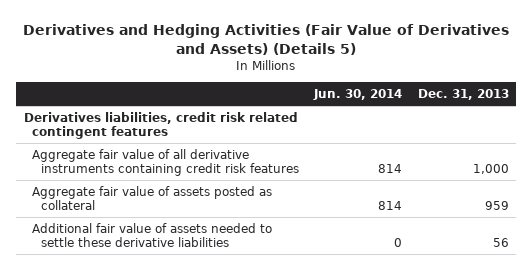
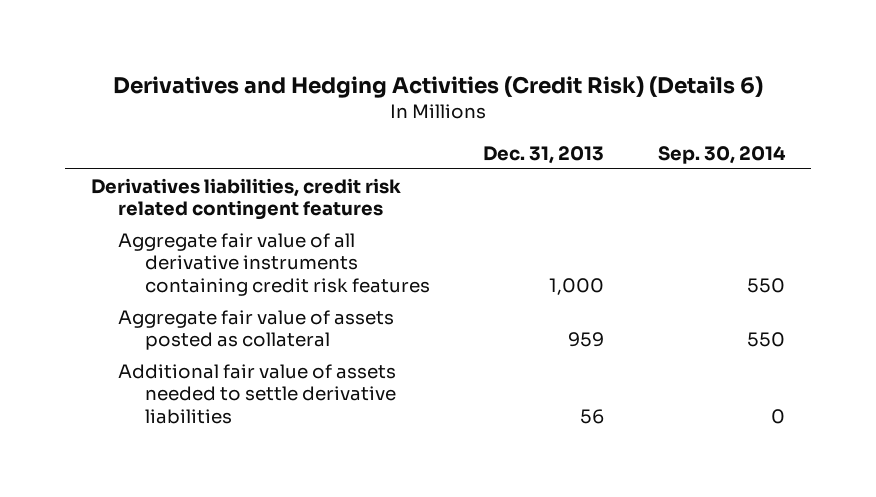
[23,23,510,55] Derivatives and Hedging Activities (Fair Value of Derivatives and Assets) (Details 5) -> [112,76,763,99] Derivatives and Hedging Activities (Credit Risk) (Details 6)
[313,89,403,101] Jun. 30, 2014 -> none
none -> [657,145,786,164] Sep. 30, 2014
[32,222,273,248] Additional fair value of assets needed to settle these derivative liabilities -> [118,363,397,424] Additional fair value of assets needed to settle derivative liabilities

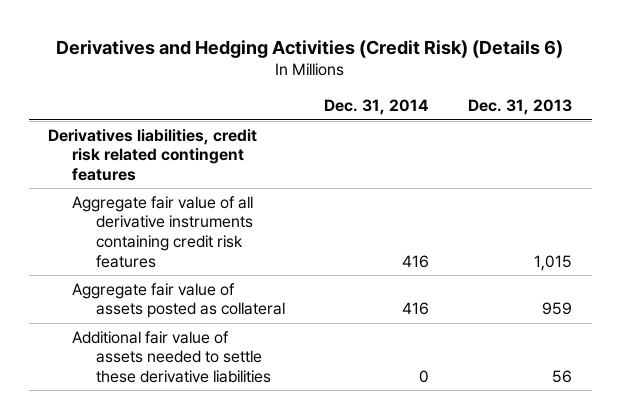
[657,145,786,164] Sep. 30, 2014 -> none
none -> [324,99,430,116] Dec. 31, 2014
[549,277,605,295] 1,000 -> [534,254,573,271] 1,015
[118,363,397,424] Additional fair value of assets needed to settle derivative liabilities -> [72,330,271,384] Additional fair value of assets needed to settle these derivative liabilities

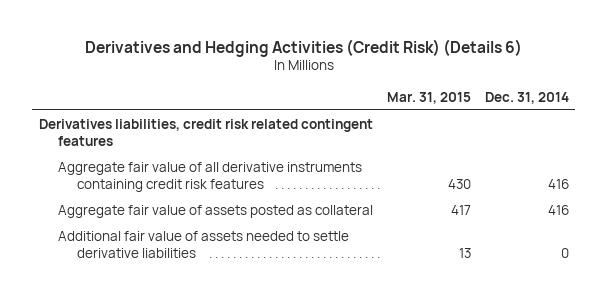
[468,99,573,116] Dec. 31, 2013 -> none
none -> [386,91,471,104] Mar. 31, 2015
[72,330,271,384] Additional fair value of assets needed to settle these derivative liabilities -> [57,230,349,259] Additional fair value of assets needed to settle derivative liabilities

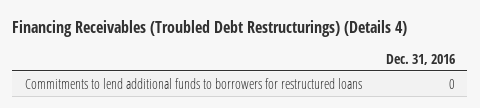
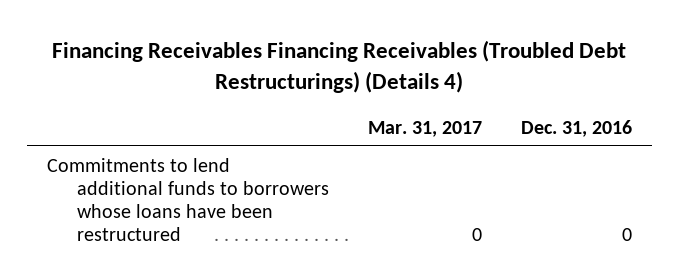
[12,20,408,38] Financing Receivables (Troubled Debt Restructurings) (Details 4) -> [52,39,627,93] Financing Receivables Financing Receivables (Troubled Debt Restructurings) (Details 4)
none -> [368,120,483,137] Mar. 31, 2017
[24,77,362,89] Commitments to lend additional funds to borrowers for restructured loans -> [46,157,330,241] Commitments to lend additional funds to borrowers whose loans have been restructured

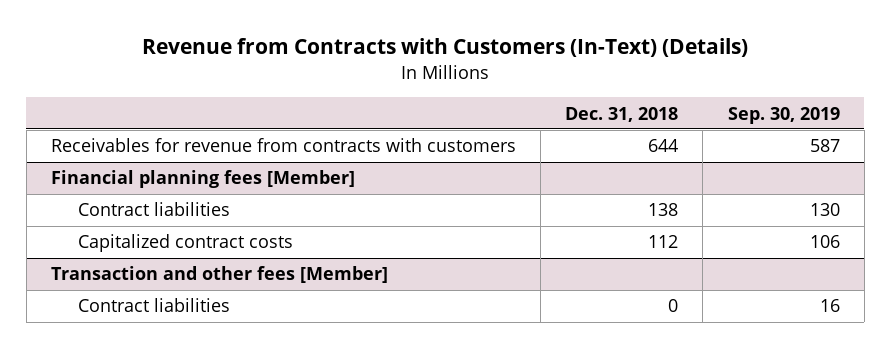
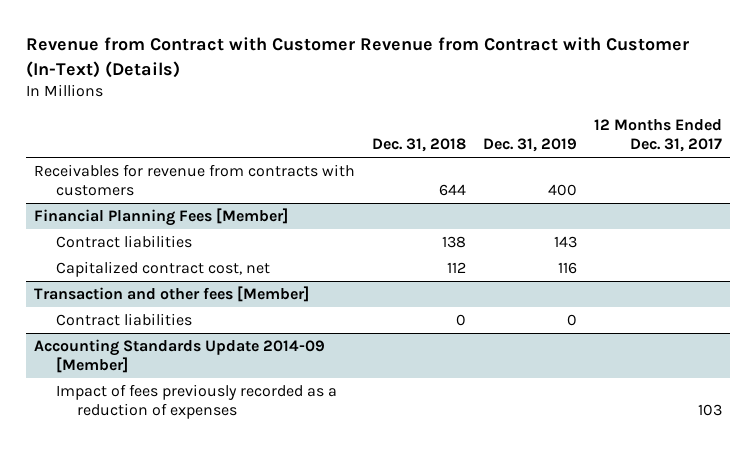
[142,38,749,58] Revenue from Contracts with Customers (In-Text) (Details) -> [25,37,689,78] Revenue from Contract with Customer Revenue from Contract with Customer (In-Text) (Details)
[727,106,840,124] Sep. 30, 2019 -> none
none -> [483,138,578,153] Dec. 31, 2019
none -> [593,118,722,153] 12 Months Ended Dec. 31, 2017
[50,170,355,189] Financial planning fees [Member] -> [34,207,289,226] Financial Planning Fees [Member]
[78,234,294,253] Capitalized contract costs -> [55,260,270,277] Capitalized contract cost, net
none -> [34,338,326,374] Accounting Standards Update 2014-09 [Member]
none -> [55,383,337,420] Impact of fees previously recorded as a reduction of expenses

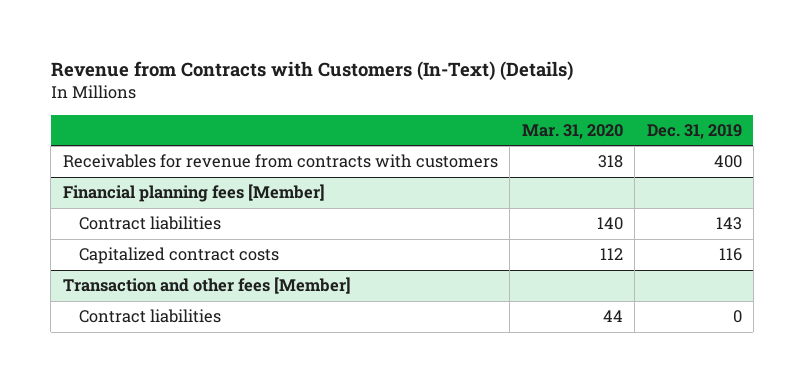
[25,37,689,78] Revenue from Contract with Customer Revenue from Contract with Customer (In-Text) (Details) -> [50,61,573,82] Revenue from Contracts with Customers (In-Text) (Details)
[372,138,467,153] Dec. 31, 2018 -> none
[593,118,722,153] 12 Months Ended Dec. 31, 2017 -> none
none -> [521,123,623,139] Mar. 31, 2020
[34,207,289,226] Financial Planning Fees [Member] -> [62,184,325,203] Financial planning fees [Member]
[55,260,270,277] Capitalized contract cost, net -> [79,247,280,265] Capitalized contract costs
[34,338,326,374] Accounting Standards Update 2014-09 [Member] -> none
[55,383,337,420] Impact of fees previously recorded as a reduction of expenses -> none

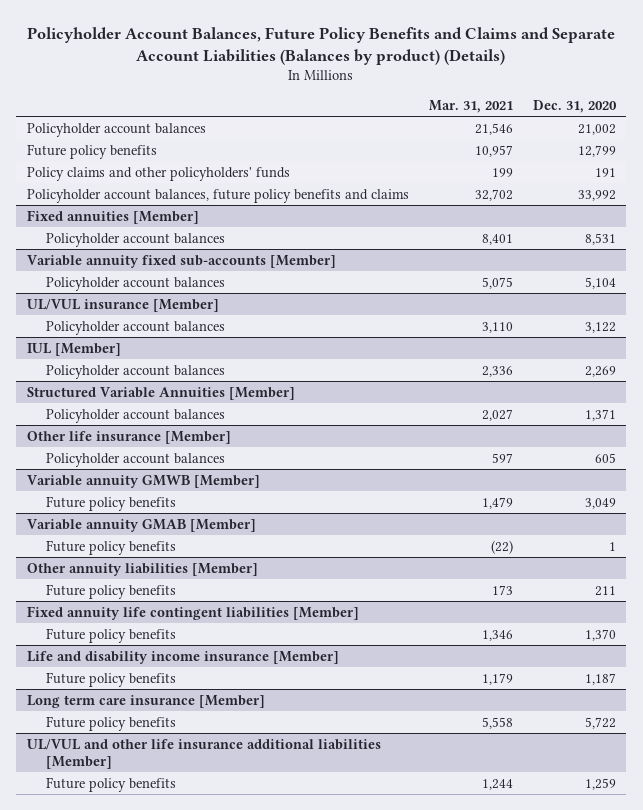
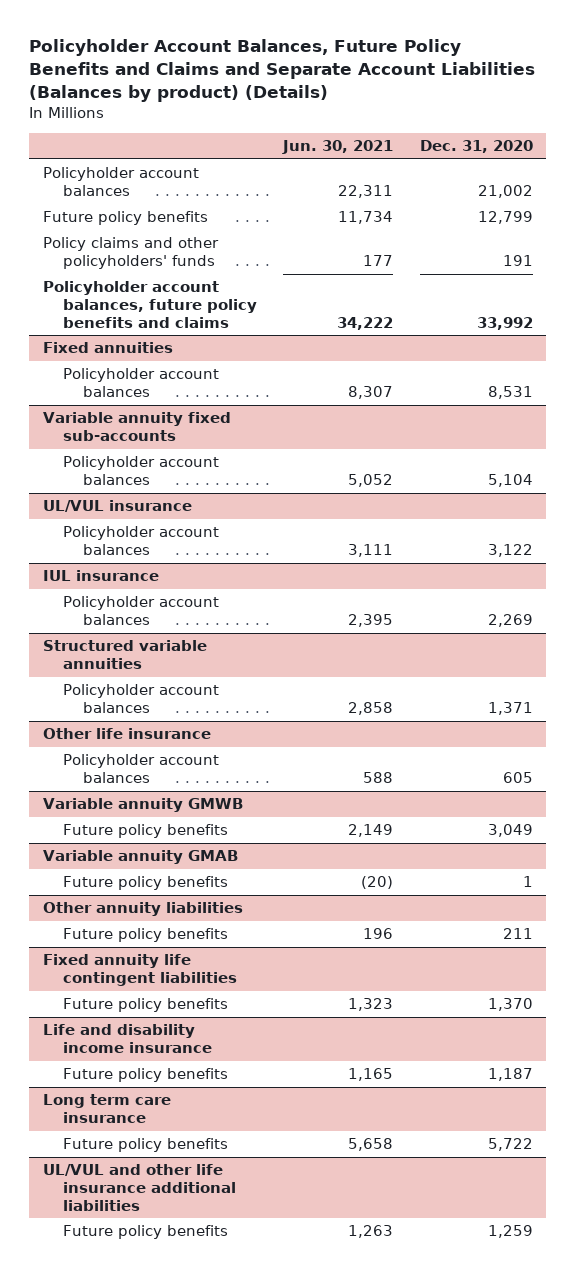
[428,99,513,113] Mar. 31, 2021 -> none
none -> [282,140,394,155] Jun. 30, 2021
[26,209,199,224] Fixed annuities [Member] -> [42,342,173,354] Fixed annuities
[26,254,336,268] Variable annuity fixed sub-accounts [Member] -> [42,412,231,441] Variable annuity fixed sub-accounts
[26,298,219,312] UL/VUL insurance [Member] -> [42,500,192,513] UL/VUL insurance
[26,342,121,356] IUL [Member] -> [42,570,159,582] IUL insurance
[26,386,295,400] Structured Variable Annuities [Member] -> [42,640,207,669] Structured variable annuities
[26,430,231,444] Other life insurance [Member] -> [42,728,211,740] Other life insurance
[26,474,260,488] Variable annuity GMWB [Member] -> [42,798,243,813] Variable annuity GMWB
[26,518,256,532] Variable annuity GMAB [Member] -> [42,850,238,865] Variable annuity GMAB
[26,562,258,576] Other annuity liabilities [Member] -> [42,902,243,917] Other annuity liabilities
[26,605,359,620] Fixed annuity life contingent liabilities [Member] -> [42,954,237,986] Fixed annuity life contingent liabilities
[26,650,339,664] Life and disability income insurance [Member] -> [42,1024,212,1053] Life and disability income insurance
[26,694,265,708] Long term care insurance [Member] -> [42,1094,171,1123] Long term care insurance
[26,738,381,769] UL/VUL and other life insurance additional liabilities [Member] -> [42,1164,236,1211] UL/VUL and other life insurance additional liabilities

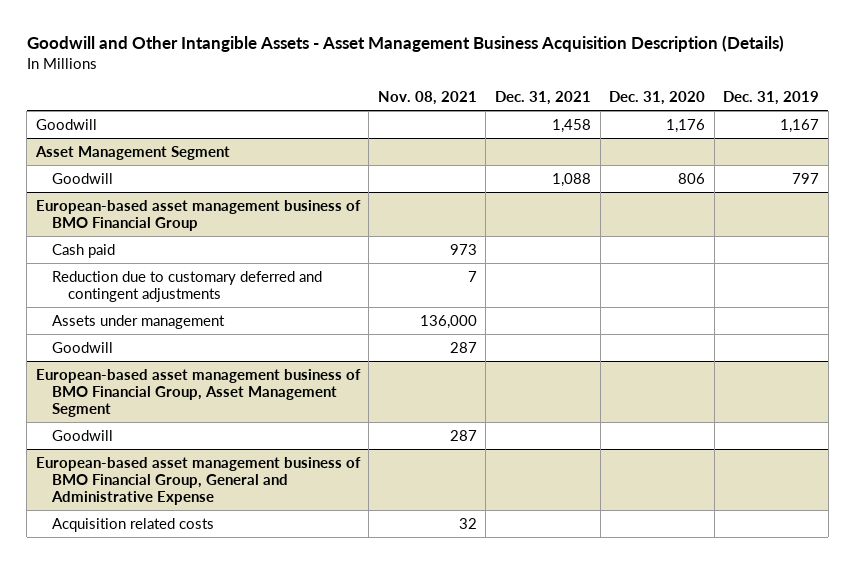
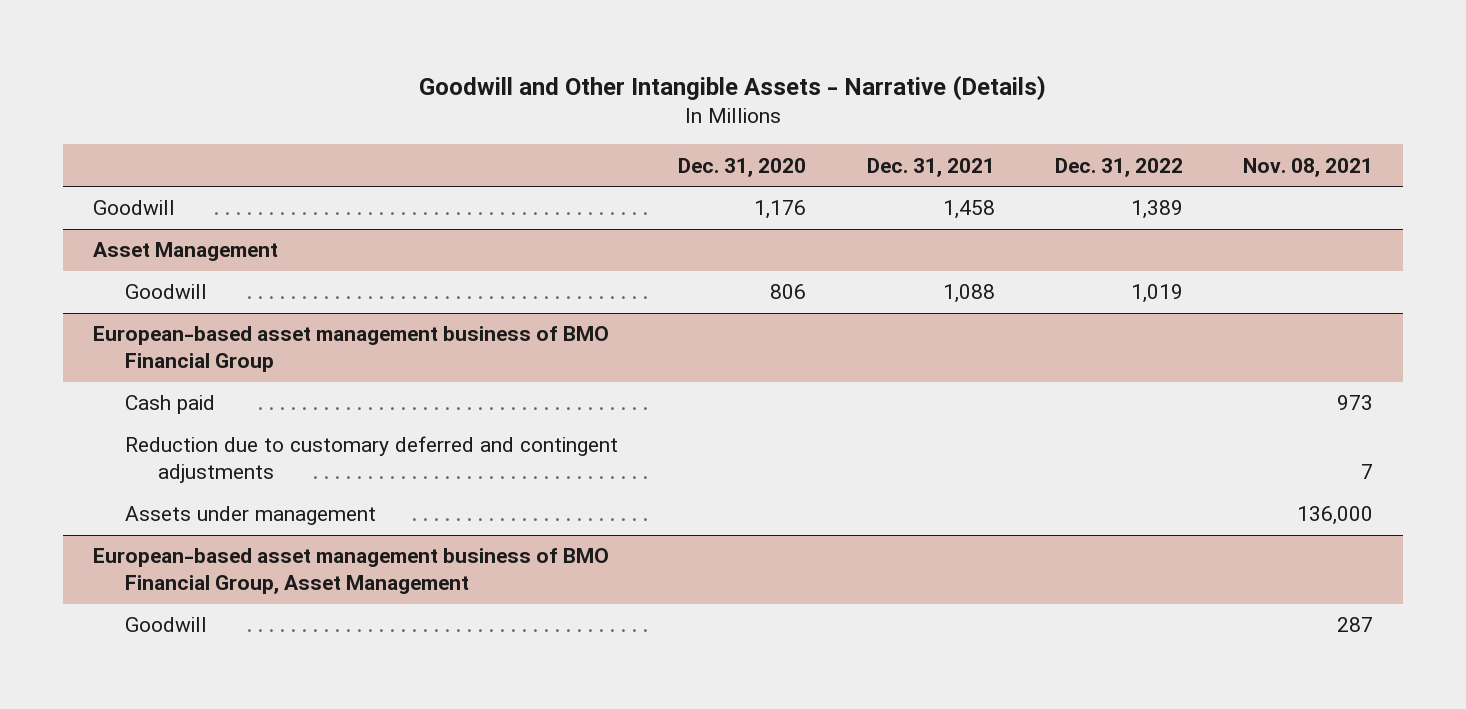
[26,35,784,53] Goodwill and Other Intangible Assets - Asset Management Business Acquisition Description (Details) -> [419,75,1047,102] Goodwill and Other Intangible Assets - Narrative (Details)
[723,91,820,106] Dec. 31, 2019 -> none
none -> [1055,157,1184,177] Dec. 31, 2022
[34,145,230,160] Asset Management Segment -> [92,242,278,262] Asset Management
[51,341,113,353] Goodwill -> none
[35,368,361,417] European-based asset management business of BMO Financial Group, Asset Management Segment -> [92,548,609,595] European-based asset management business of BMO Financial Group, Asset Management
[35,456,361,505] European-based asset management business of BMO Financial Group, General and Administrative Expense -> none
[51,517,214,532] Acquisition related costs -> none

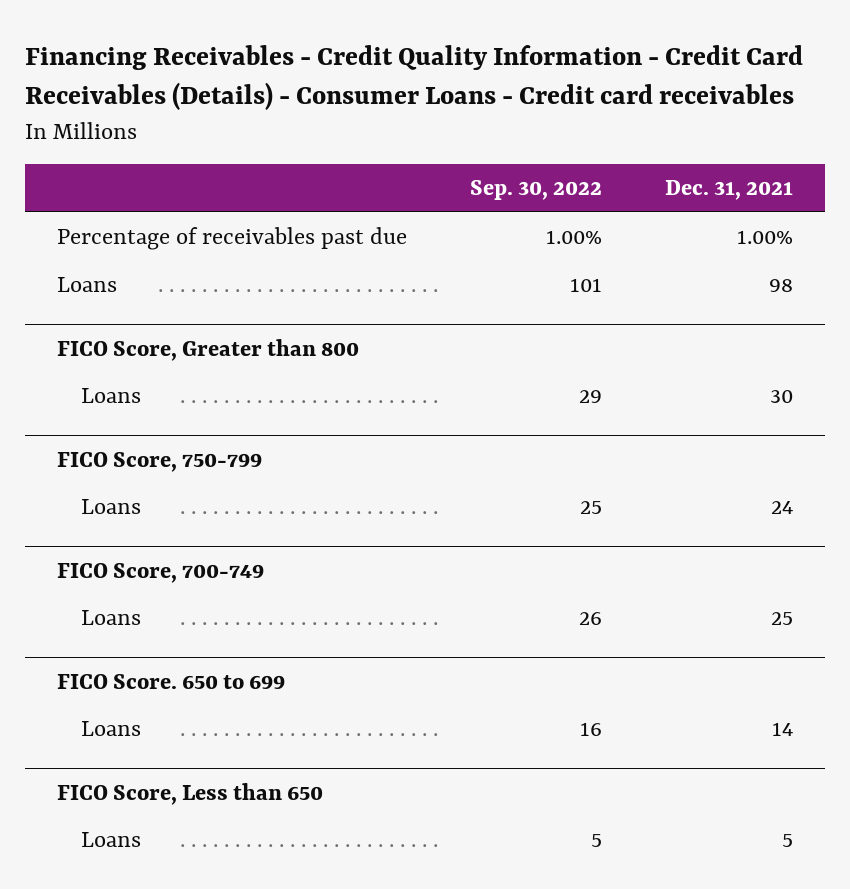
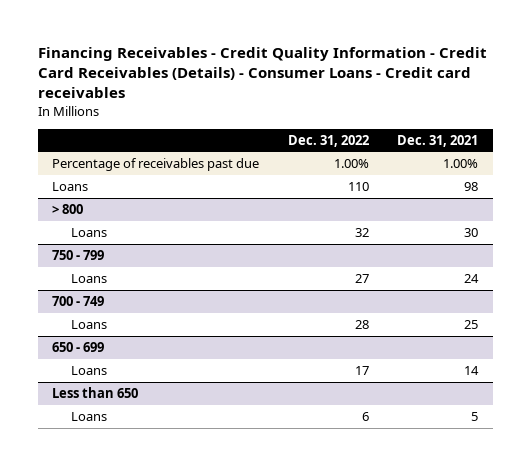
[469,180,602,201] Sep. 30, 2022 -> none
none -> [287,134,369,147] Dec. 31, 2022
[56,338,359,361] FICO Score, Greater than 800 -> [52,204,84,215] > 800
[56,451,262,472] FICO Score, 750-799 -> [52,250,105,261] 750 - 799
[56,562,264,583] FICO Score, 700-749 -> [52,296,105,307] 700 - 749
[56,673,285,689] FICO Score. 650 to 699 -> [52,342,105,353] 650 - 699
[56,782,323,805] FICO Score, Less than 650 -> [52,387,139,399] Less than 650

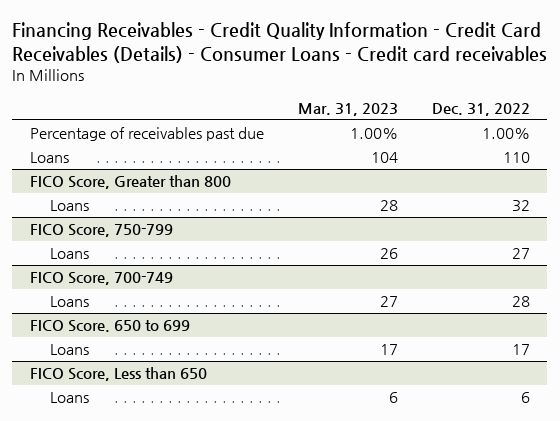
[397,134,479,147] Dec. 31, 2021 -> none
none -> [297,102,398,116] Mar. 31, 2023
[52,204,84,215] > 800 -> [29,175,231,190] FICO Score, Greater than 800
[52,250,105,261] 750 - 799 -> [29,224,173,238] FICO Score, 750-799
[52,296,105,307] 700 - 749 -> [29,272,173,286] FICO Score, 700-749
[52,342,105,353] 650 - 699 -> [29,320,190,333] FICO Score. 650 to 699
[52,387,139,399] Less than 650 -> [29,367,207,382] FICO Score, Less than 650

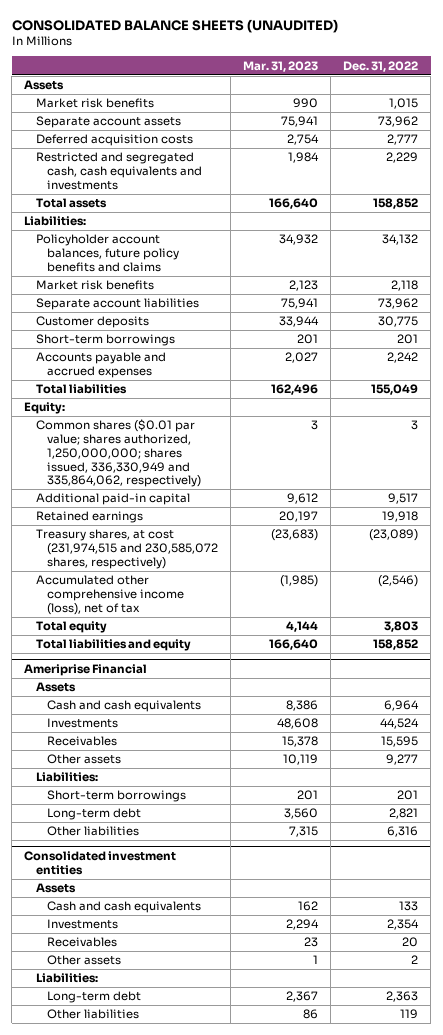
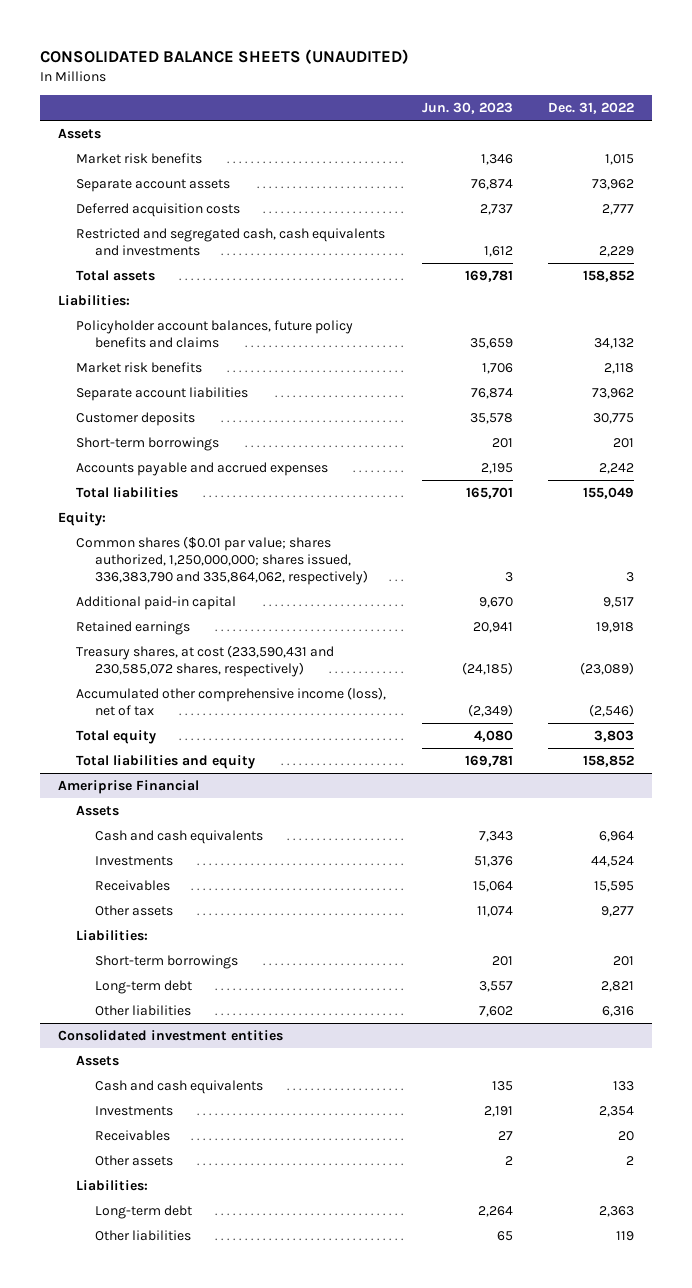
[243,60,319,72] Mar. 31, 2023 -> none
none -> [421,102,513,115] Jun. 30, 2023
[35,419,202,488] Common shares ($0.01 par value; shares authorized, 1,250,000,000; shares issued, 336,330,949 and 335,864,062, respectively) -> [76,535,368,586] Common shares ($0.01 par value; shares authorized, 1,250,000,000; shares issued, 336,383,790 and 335,864,062, respectively)
[35,529,219,569] Treasury shares, at cost (231,974,515 and 230,585,072 shares, respectively) -> [76,644,335,678] Treasury shares, at cost (233,590,431 and 230,585,072 shares, respectively)

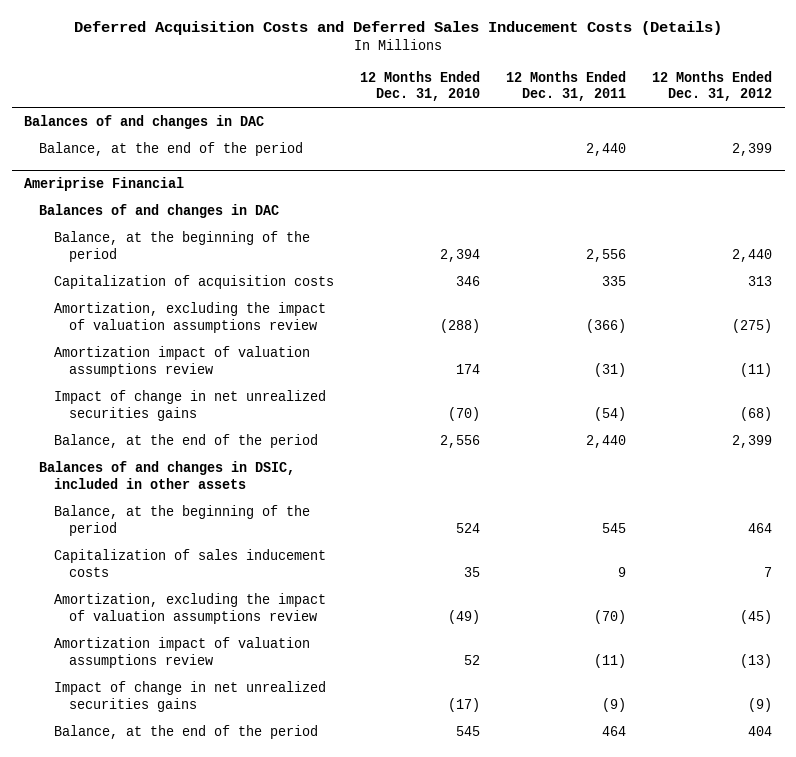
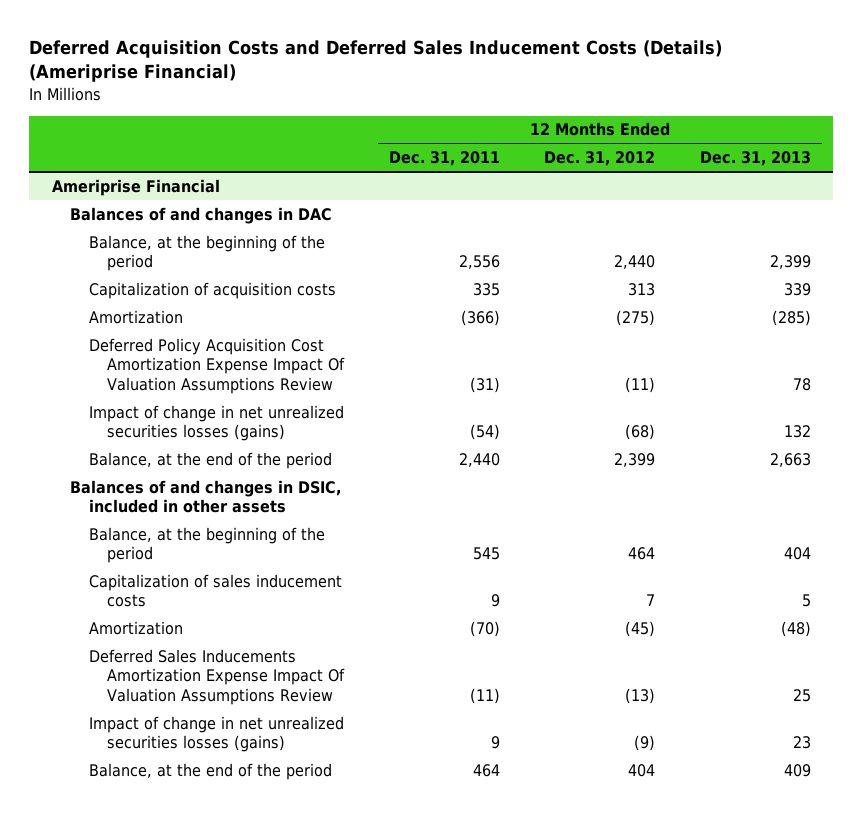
[74,21,723,36] Deferred Acquisition Costs and Deferred Sales Inducement Costs (Details) -> [29,39,723,83] Deferred Acquisition Costs and Deferred Sales Inducement Costs (Details) (Ameriprise Financial)
[359,70,480,102] 12 Months Ended Dec. 31, 2010 -> none
none -> [699,151,811,167] Dec. 31, 2013
[24,114,265,129] Balances of and changes in DAC -> none
[39,141,304,156] Balance, at the end of the period -> none
[53,301,326,333] Amortization, excluding the impact of valuation assumptions review -> [88,309,183,324] Amortization
[53,345,310,377] Amortization impact of valuation assumptions review -> [88,337,346,395] Deferred Policy Acquisition Cost Amortization Expense Impact Of Valuation Assumptions Review
[53,389,326,421] Impact of change in net unrealized securities gains -> [88,404,344,442] Impact of change in net unrealized securities losses (gains)
[53,592,326,624] Amortization, excluding the impact of valuation assumptions review -> [88,620,183,635] Amortization
[53,636,310,668] Amortization impact of valuation assumptions review -> [88,648,346,706] Deferred Sales Inducements Amortization Expense Impact Of Valuation Assumptions Review
[53,680,326,712] Impact of change in net unrealized securities gains -> [88,715,344,753] Impact of change in net unrealized securities losses (gains)
[601,697,626,712] (9) -> [490,736,500,750] 9

